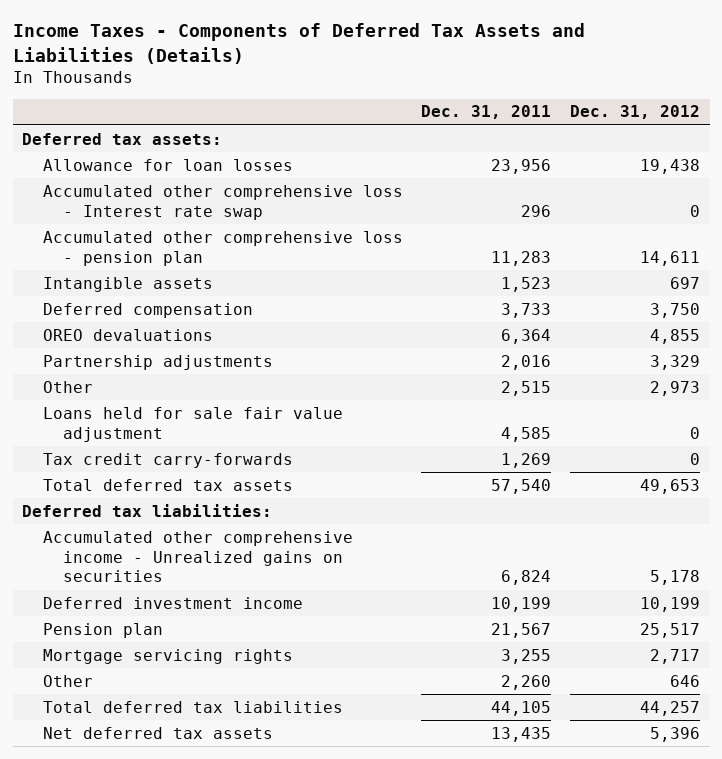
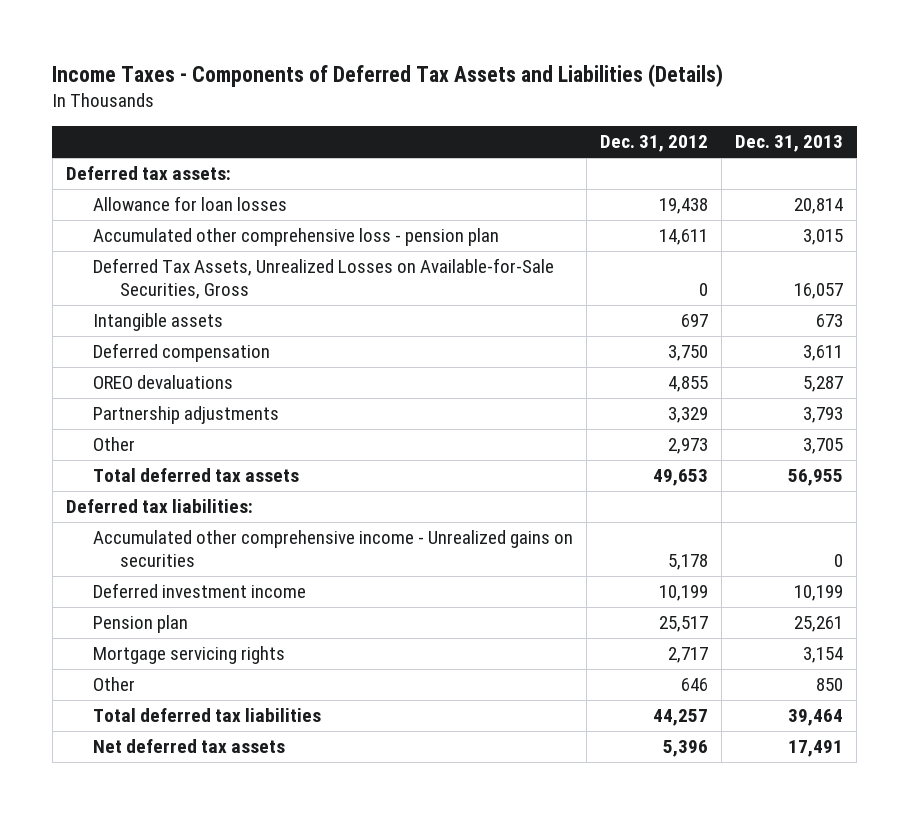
[421,105,552,120] Dec. 31, 2011 -> none
none -> [735,135,844,153] Dec. 31, 2013
[42,184,403,220] Accumulated other comprehensive loss - Interest rate swap -> none
none -> [93,258,555,300] Deferred Tax Assets, Unrealized Losses on Available-for-Sale Securities, Gross
[42,406,343,442] Loans held for sale fair value adjustment -> none
[42,452,293,468] Tax credit carry-forwards -> none

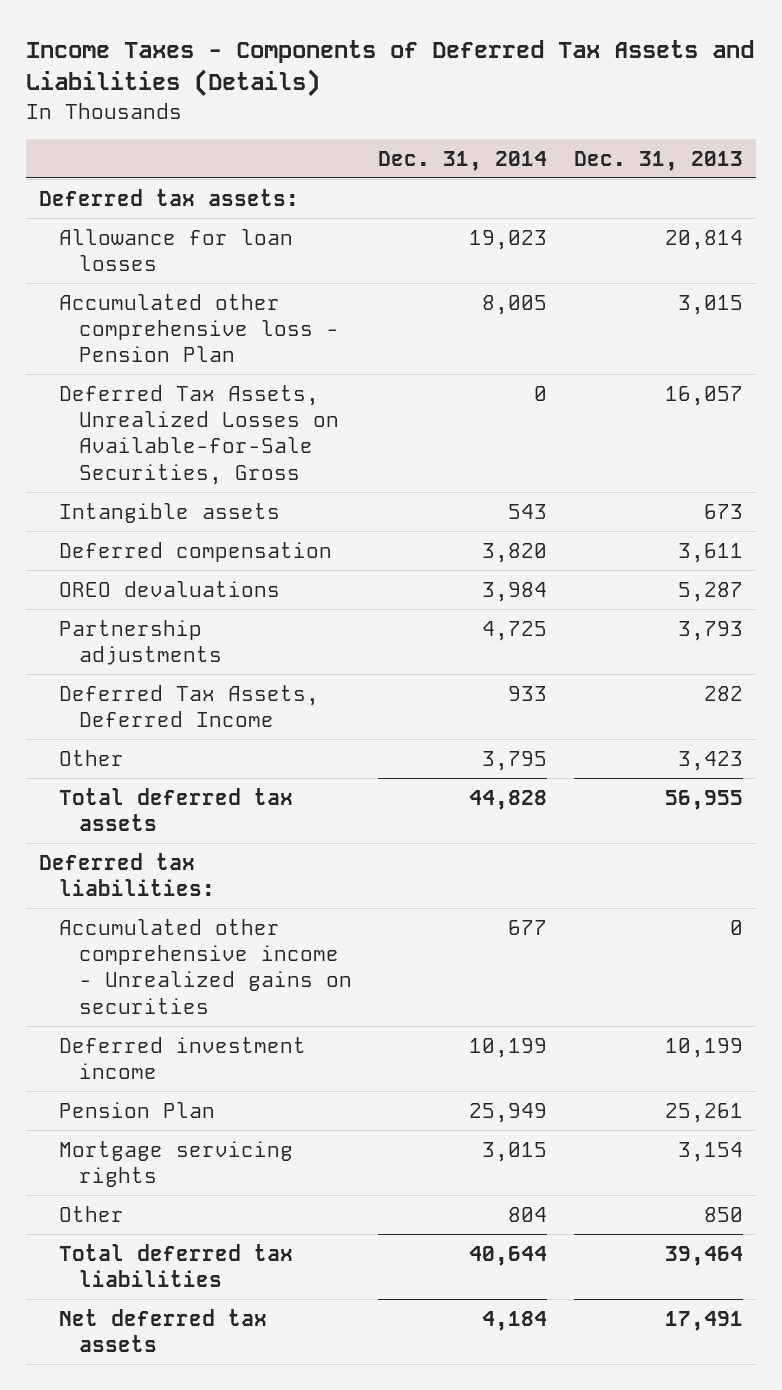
[600,135,709,153] Dec. 31, 2012 -> none
none -> [378,150,548,171] Dec. 31, 2014
[93,228,500,247] Accumulated other comprehensive loss - pension plan -> [58,293,339,363] Accumulated other comprehensive loss - Pension Plan
none -> [58,684,319,727] Deferred Tax Assets, Deferred Income
[803,438,844,455] 3,705 -> [677,750,743,771] 3,423
[93,615,189,634] Pension plan -> [58,1101,215,1118] Pension Plan

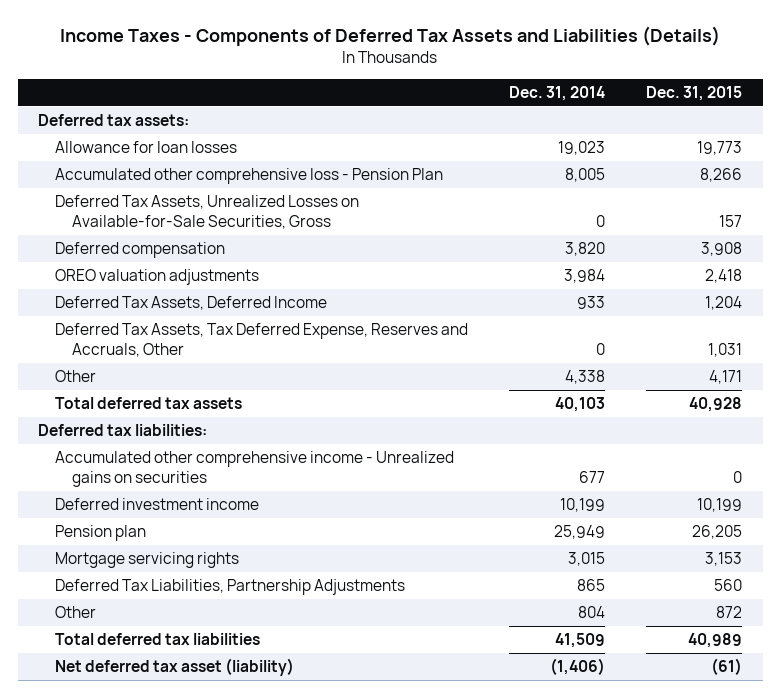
[573,150,743,171] Dec. 31, 2013 -> none
none -> [646,86,743,102] Dec. 31, 2015
[58,502,280,523] Intangible assets -> none
[58,619,222,665] Partnership adjustments -> none
[58,580,280,597] OREO devaluations -> [55,269,260,286] OREO valuation adjustments
none -> [55,323,469,357] Deferred Tax Assets, Tax Deferred Expense, Reserves and Accruals, Other
[482,750,548,771] 3,795 -> [565,370,606,385] 4,338
[469,789,548,810] 44,828 -> [555,397,606,413] 40,103
[58,1101,215,1118] Pension Plan -> [55,525,147,542] Pension plan
none -> [55,579,406,596] Deferred Tax Liabilities, Partnership Adjustments
[469,1245,548,1266] 40,644 -> [555,633,606,649] 41,509
[58,1308,267,1352] Net deferred tax assets -> [55,658,295,677] Net deferred tax asset (liability)
[482,1310,548,1331] 4,184 -> [550,658,606,676] (1,406)

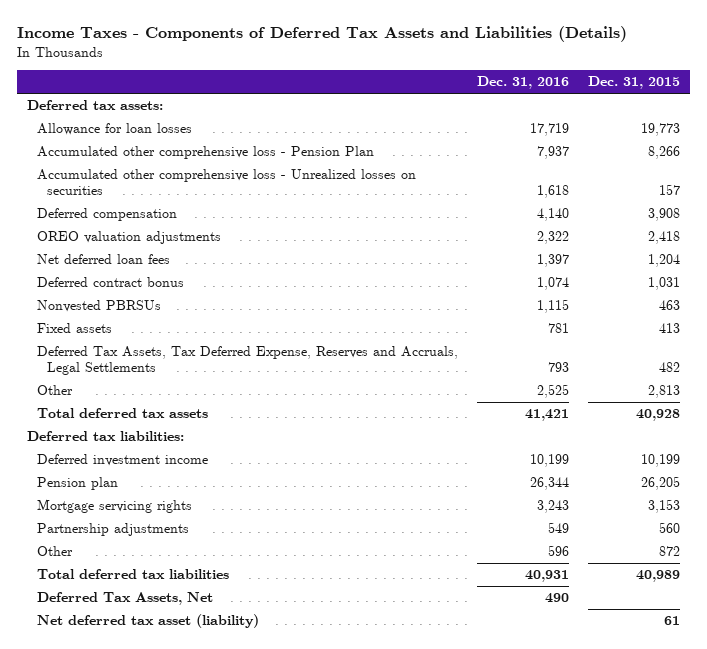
[509,86,606,102] Dec. 31, 2014 -> none
none -> [477,76,570,90] Dec. 31, 2016
[55,195,360,229] Deferred Tax Assets, Unrealized Losses on Available-for-Sale Securities, Gross -> [36,169,416,196] Accumulated other comprehensive loss - Unrealized losses on securities
[55,296,328,311] Deferred Tax Assets, Deferred Income -> [36,254,170,265] Net deferred loan fees
[55,323,469,357] Deferred Tax Assets, Tax Deferred Expense, Reserves and Accruals, Other -> [36,277,184,288] Deferred contract bonus
none -> [36,300,161,313] Nonvested PBRSUs
none -> [36,323,112,334] Fixed assets
none -> [36,346,458,376] Deferred Tax Assets, Tax Deferred Expense, Reserves and Accruals, Legal Settlements
[709,370,743,385] 4,171 -> [648,385,681,399] 2,813
[55,451,455,487] Accumulated other comprehensive income - Unrealized gains on securities -> none
[55,579,406,596] Deferred Tax Liabilities, Partnership Adjustments -> [36,523,189,537] Partnership adjustments
none -> [36,592,213,606] Deferred Tax Assets, Net
[711,658,743,676] (61) -> [664,616,681,626] 61

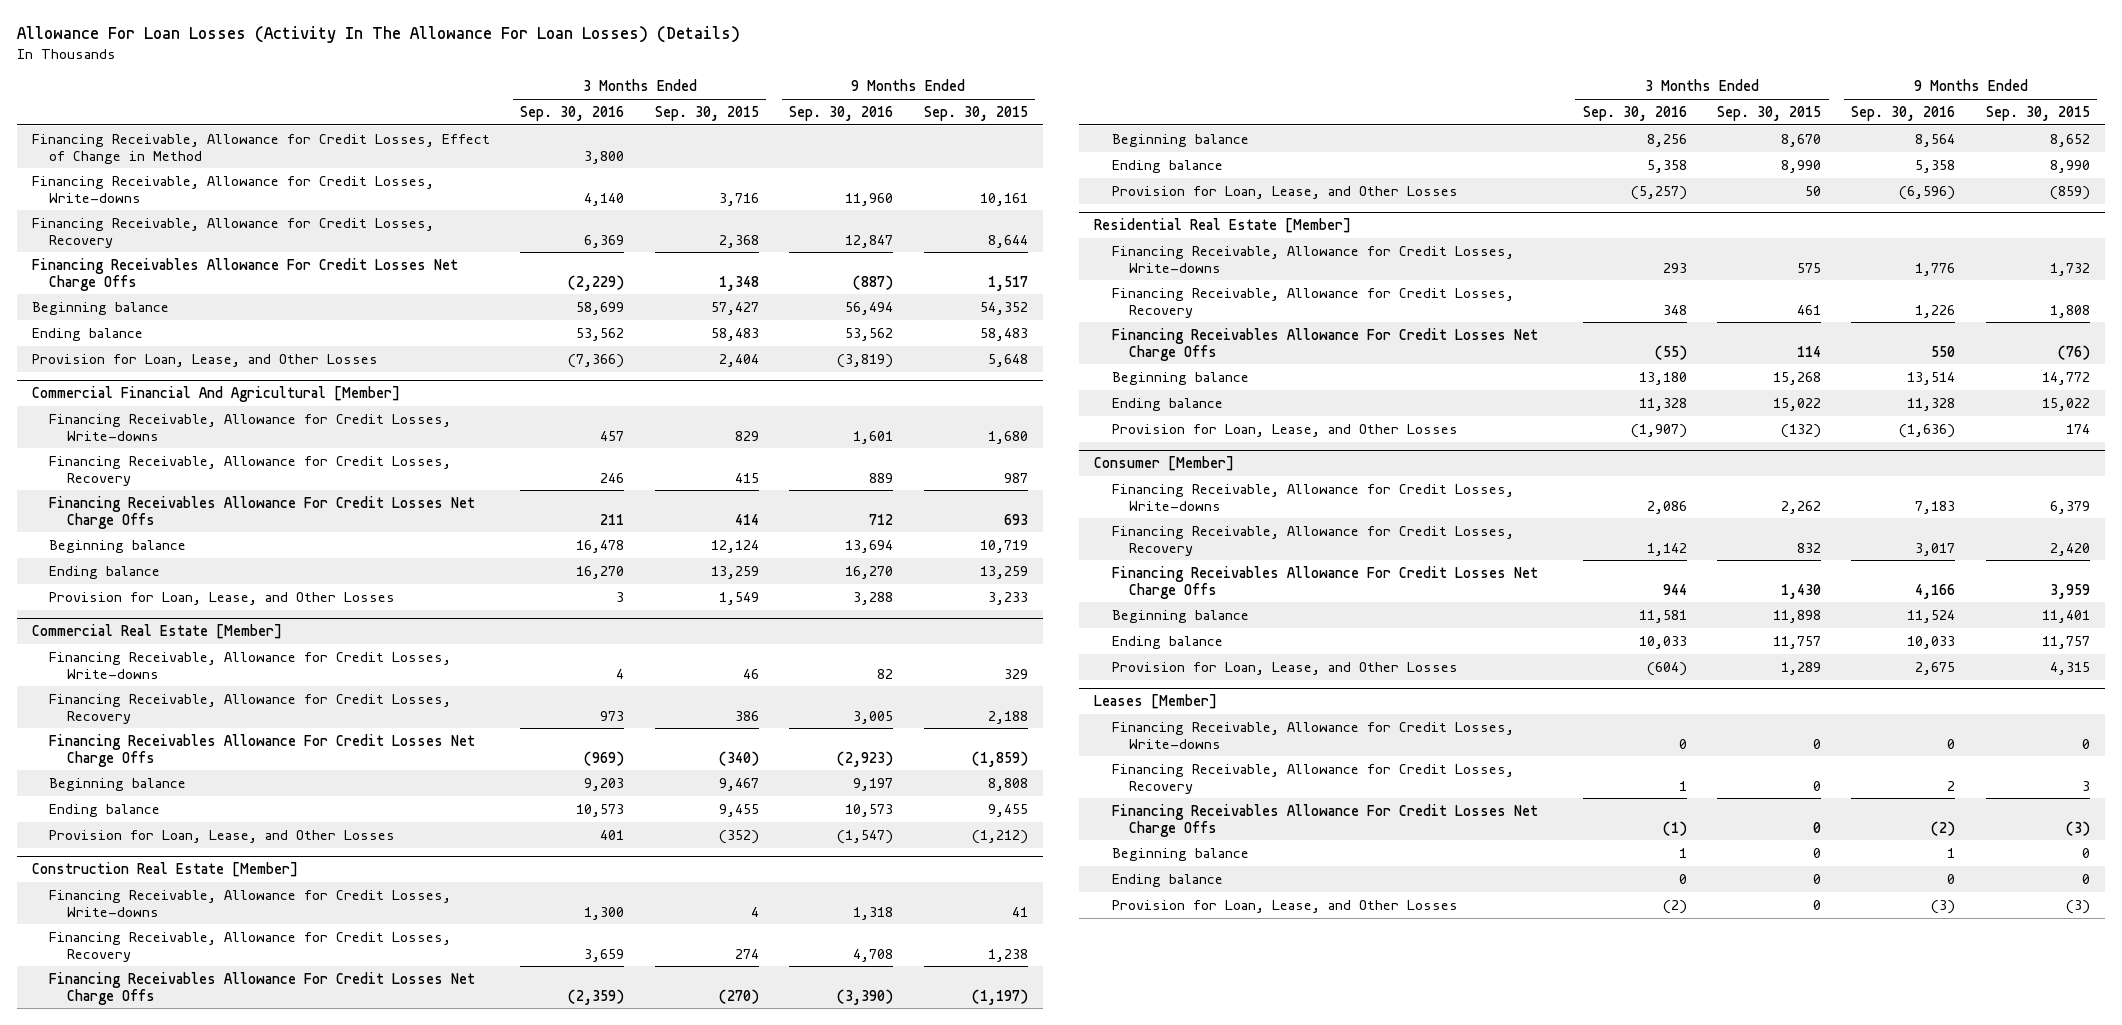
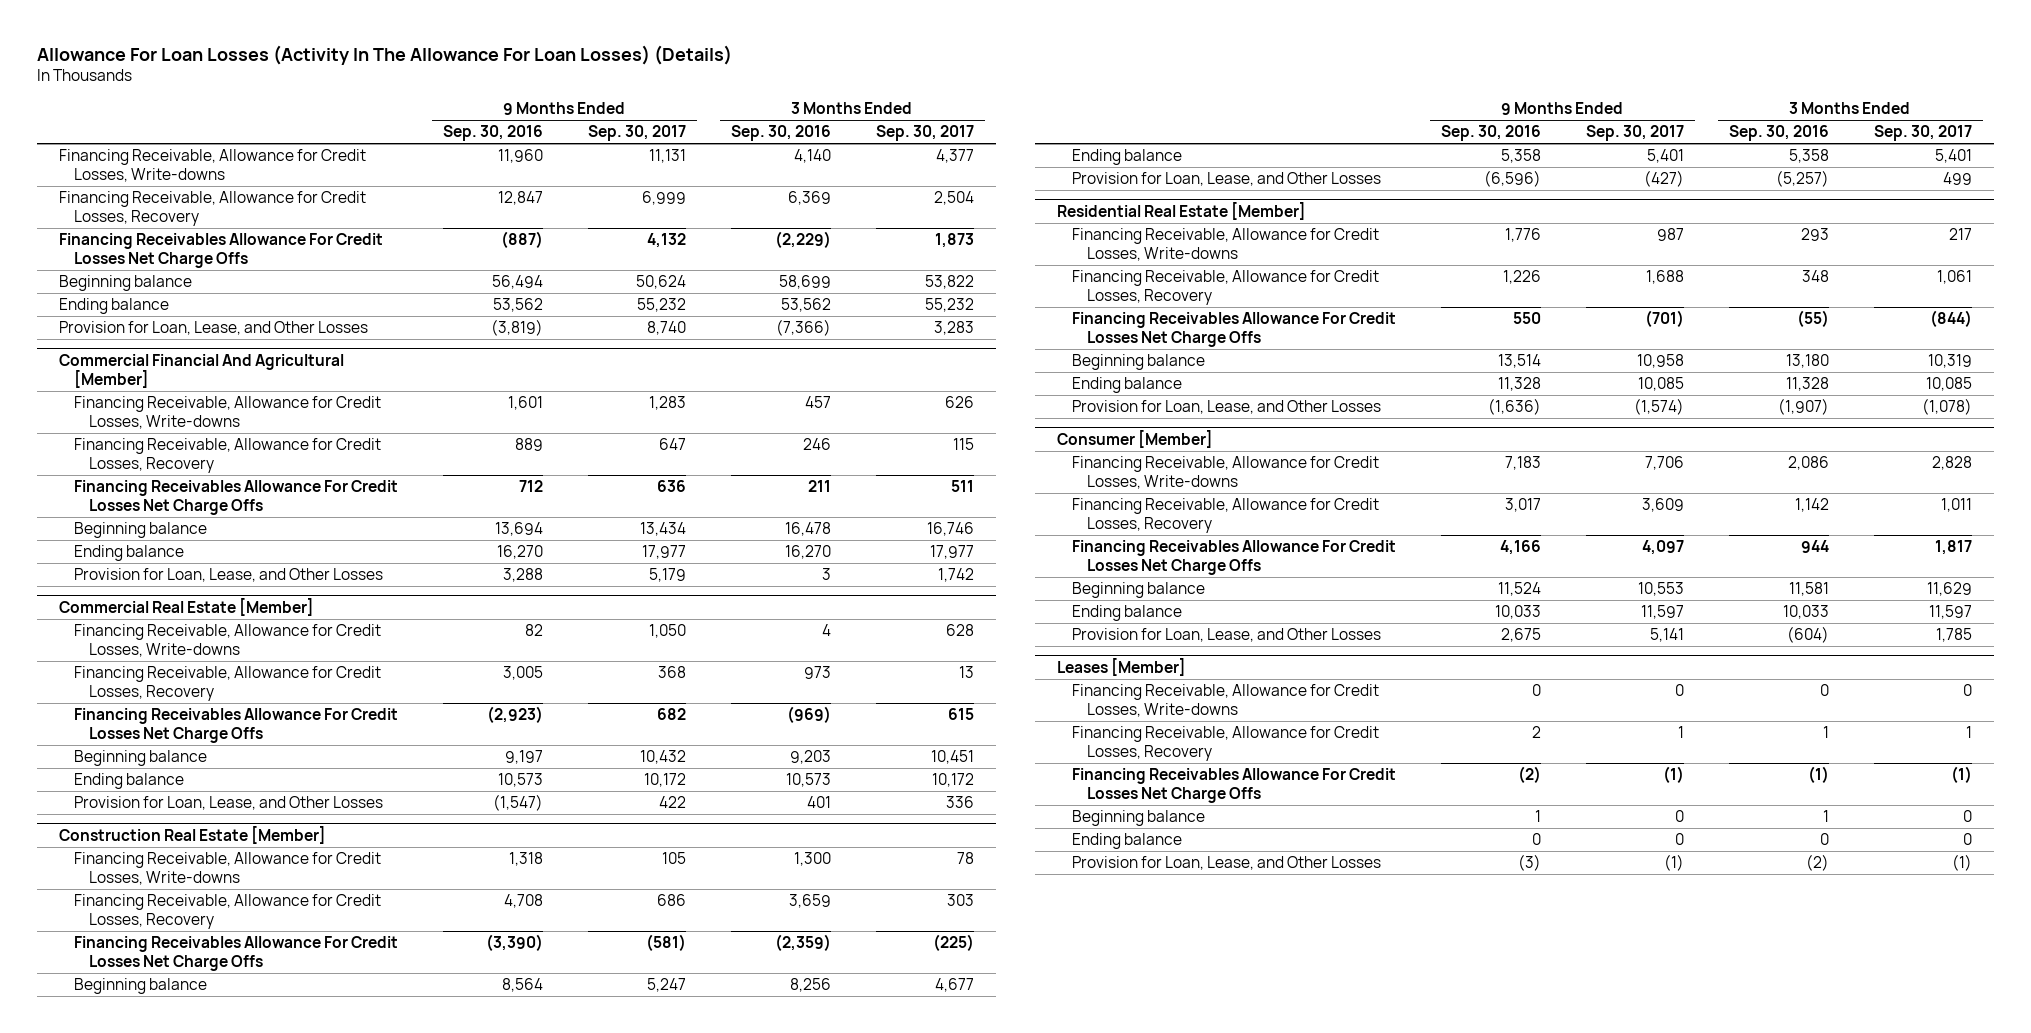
[654,105,759,121] Sep. 30, 2015 -> none
[923,105,1028,121] Sep. 30, 2015 -> none
none -> [587,125,686,142] Sep. 30, 2017
none -> [875,125,974,142] Sep. 30, 2017
[32,133,491,164] Financing Receivable, Allowance for Credit Losses, Effect of Change in Method -> none

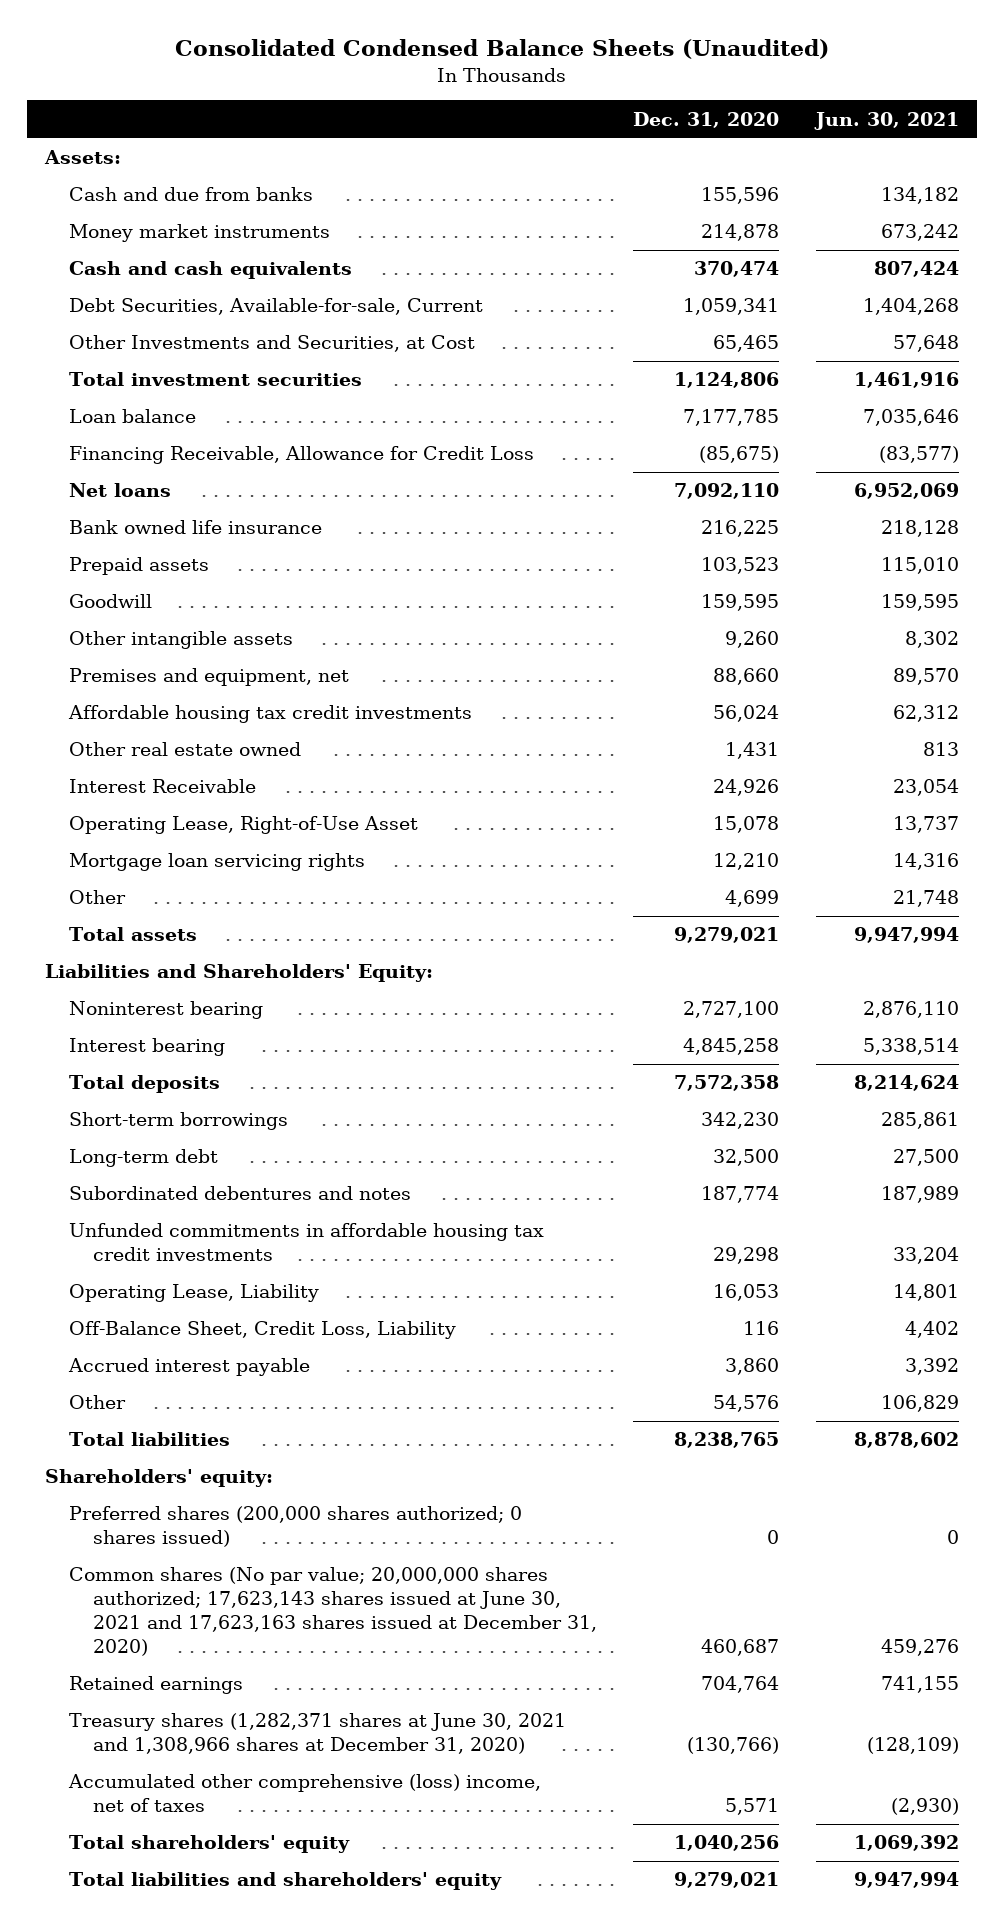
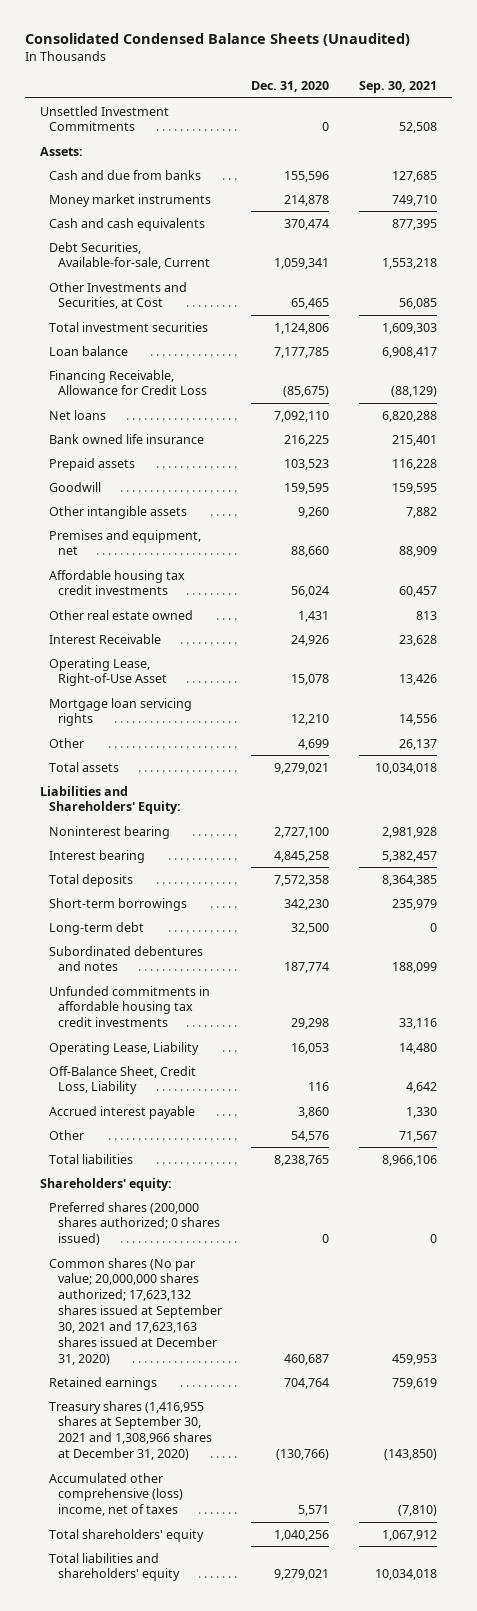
[813,111,959,130] Jun. 30, 2021 -> none
none -> [359,80,438,93] Sep. 30, 2021
none -> [39,105,169,132] Unsettled Investment Commitments
[68,1567,597,1657] Common shares (No par value; 20,000,000 shares authorized; 17,623,143 shares issued at June 30, 2021 and 17,623,163 shares issued at December 31, 2020) -> [48,1257,222,1365] Common shares (No par value; 20,000,000 shares authorized; 17,623,132 shares issued at September 30, 2021 and 17,623,163 shares issued at December 31, 2020)
[68,1713,566,1755] Treasury shares (1,282,371 shares at June 30, 2021 and 1,308,966 shares at December 31, 2020) -> [48,1400,212,1461] Treasury shares (1,416,955 shares at September 30, 2021 and 1,308,966 shares at December 31, 2020)

